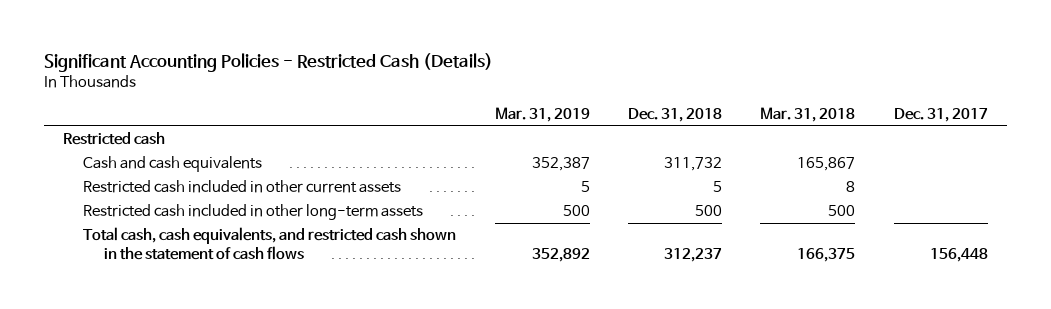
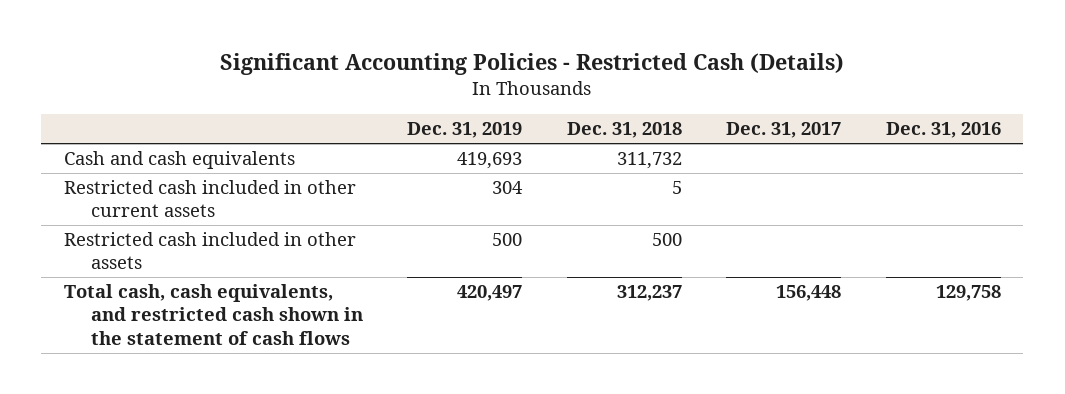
[494,107,590,123] Mar. 31, 2019 -> none
[760,107,856,123] Mar. 31, 2018 -> none
none -> [407,122,523,139] Dec. 31, 2019
none -> [885,122,1001,139] Dec. 31, 2016
[62,132,165,146] Restricted cash -> none
[83,204,424,221] Restricted cash included in other long-term assets -> [63,232,356,270] Restricted cash included in other assets

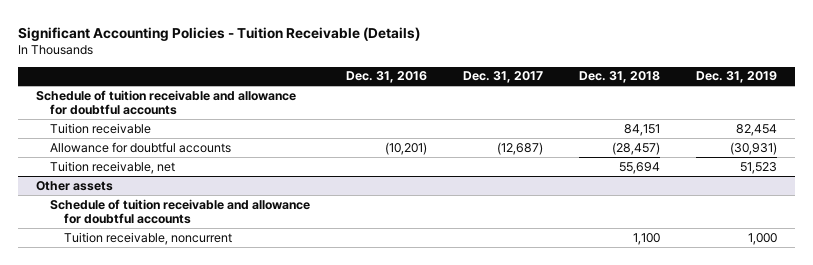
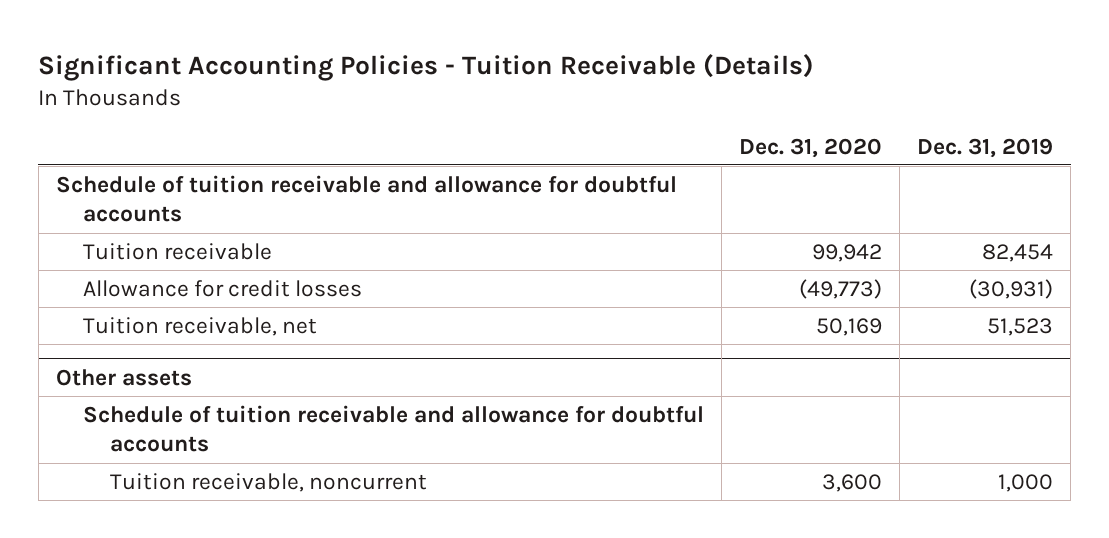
[346,71,428,84] Dec. 31, 2016 -> none
[463,71,544,84] Dec. 31, 2017 -> none
[578,71,660,84] Dec. 31, 2018 -> none
none -> [738,137,882,158] Dec. 31, 2020
[50,141,232,153] Allowance for doubtful accounts -> [82,279,362,297] Allowance for credit losses

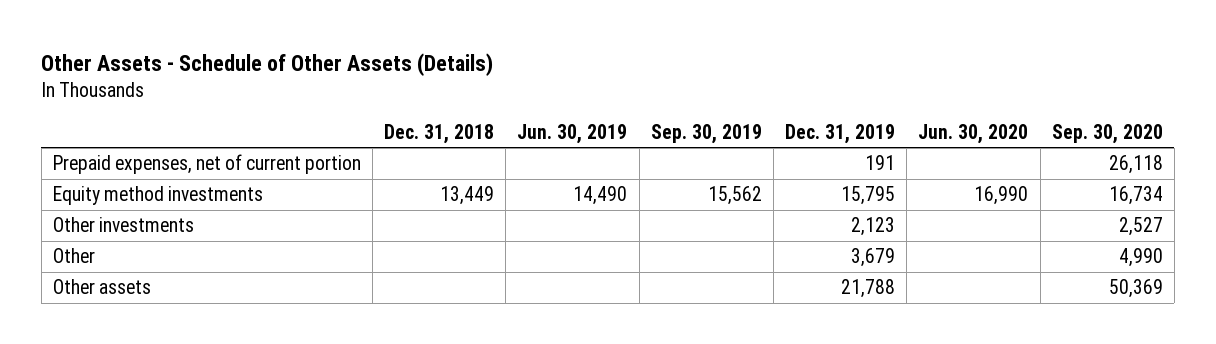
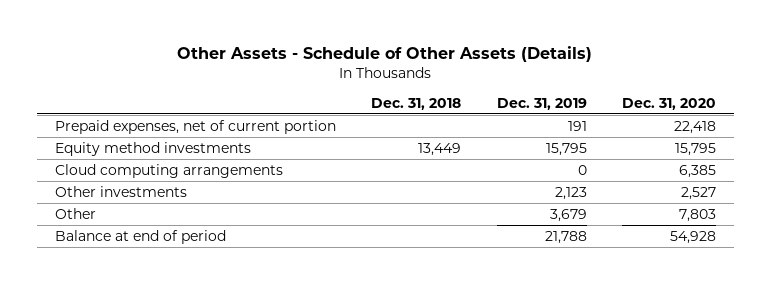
[517,123,628,144] Jun. 30, 2019 -> none
[650,123,762,144] Sep. 30, 2019 -> none
[918,123,1029,144] Jun. 30, 2020 -> none
[1051,123,1163,144] Sep. 30, 2020 -> none
none -> [621,97,716,110] Dec. 31, 2020
none -> [54,163,283,178] Cloud computing arrangements
[52,279,151,295] Other assets -> [54,229,226,244] Balance at end of period

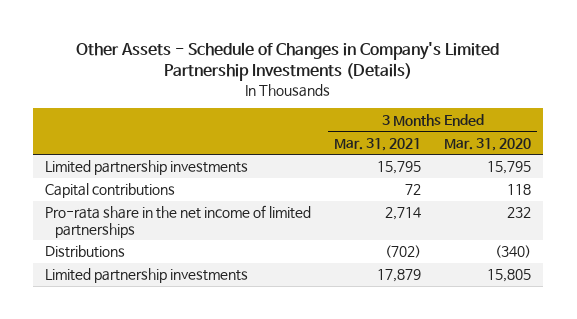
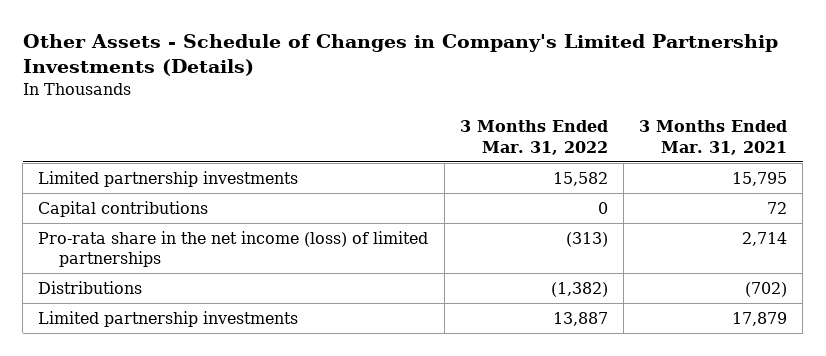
[444,137,532,151] Mar. 31, 2020 -> none
none -> [459,120,608,155] 3 Months Ended Mar. 31, 2022
[45,205,312,238] Pro-rata share in the net income of limited partnerships -> [38,230,429,268] Pro-rata share in the net income (loss) of limited partnerships

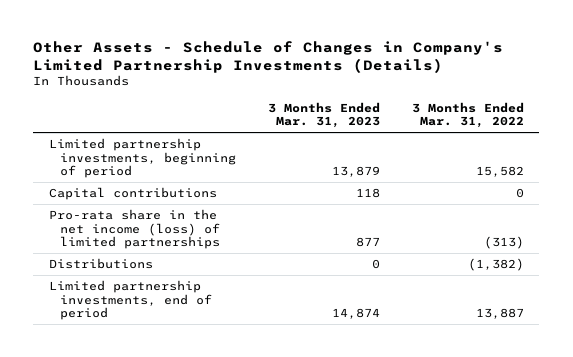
[639,120,788,155] 3 Months Ended Mar. 31, 2021 -> none
none -> [267,101,380,129] 3 Months Ended Mar. 31, 2023
[38,170,299,187] Limited partnership investments -> [49,138,237,179] Limited partnership investments, beginning of period
[38,310,299,327] Limited partnership investments -> [49,280,213,321] Limited partnership investments, end of period

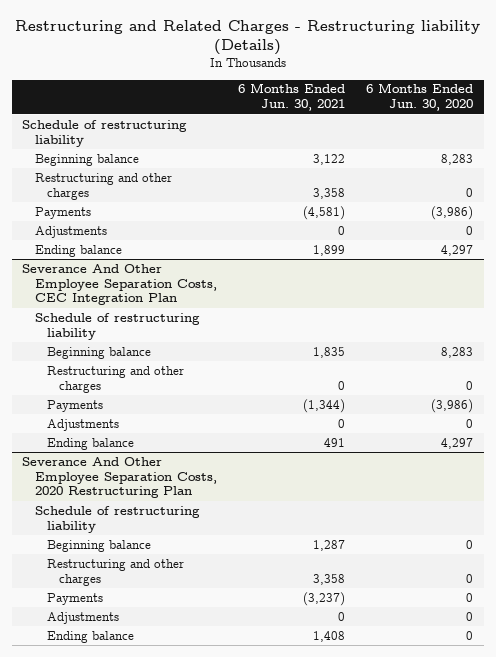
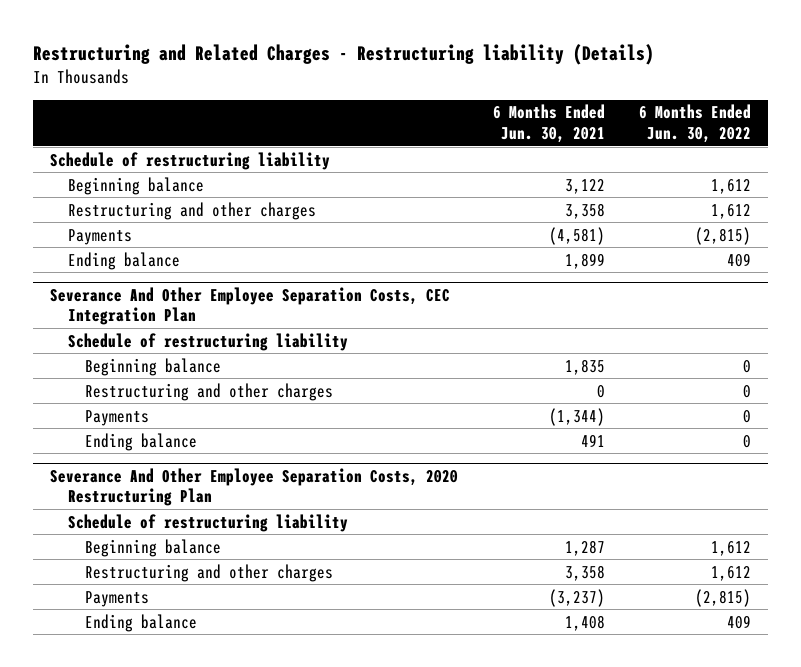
[366,83,474,112] 6 Months Ended Jun. 30, 2020 -> none
none -> [638,104,751,143] 6 Months Ended Jun. 30, 2022
[34,225,107,238] Adjustments -> none
[46,418,119,431] Adjustments -> none
[46,611,119,624] Adjustments -> none

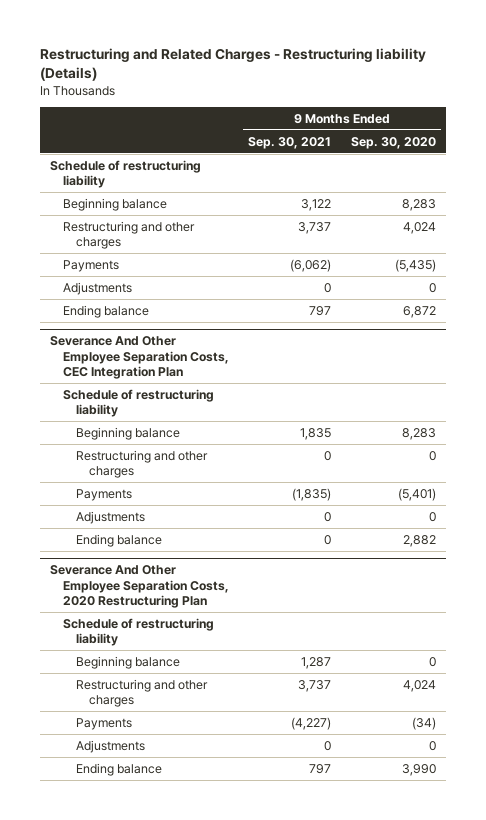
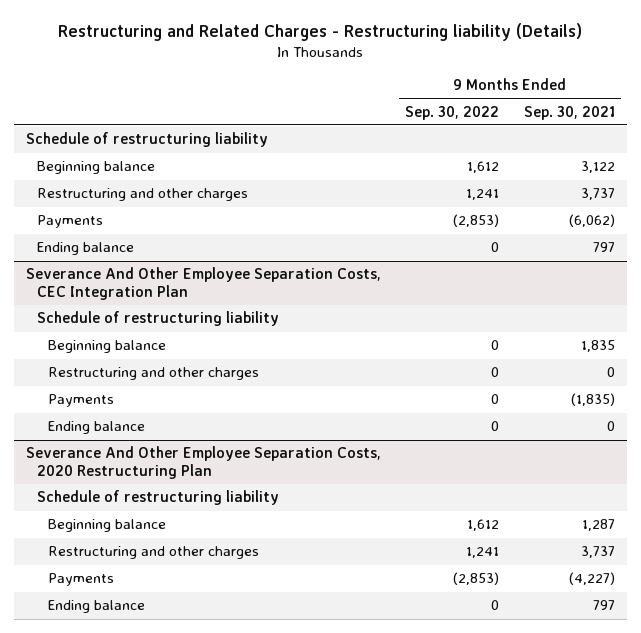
[350,136,436,149] Sep. 30, 2020 -> none
none -> [405,105,500,120] Sep. 30, 2022
[62,281,132,295] Adjustments -> none
[75,510,145,524] Adjustments -> none
[75,739,145,753] Adjustments -> none

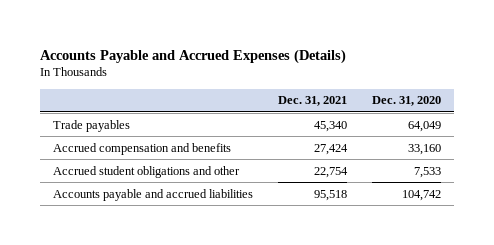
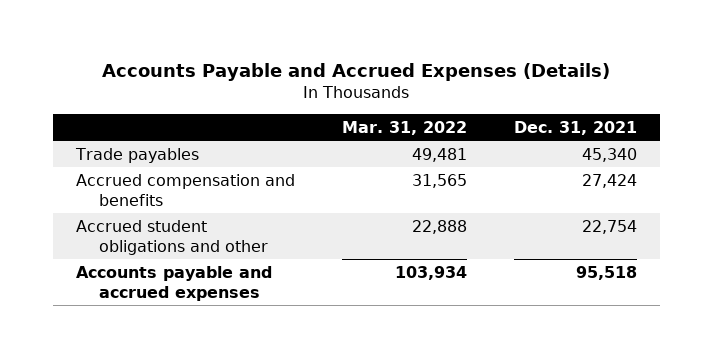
[372,96,442,107] Dec. 31, 2020 -> none
none -> [341,120,467,135] Mar. 31, 2022
[52,188,253,201] Accounts payable and accrued liabilities -> [75,265,272,301] Accounts payable and accrued expenses

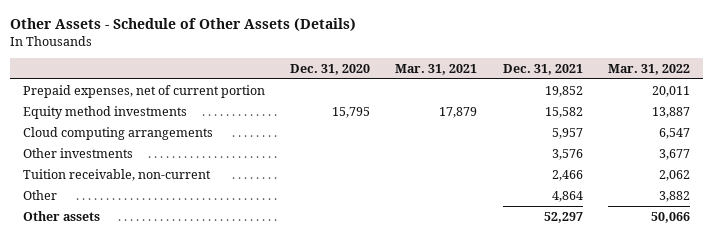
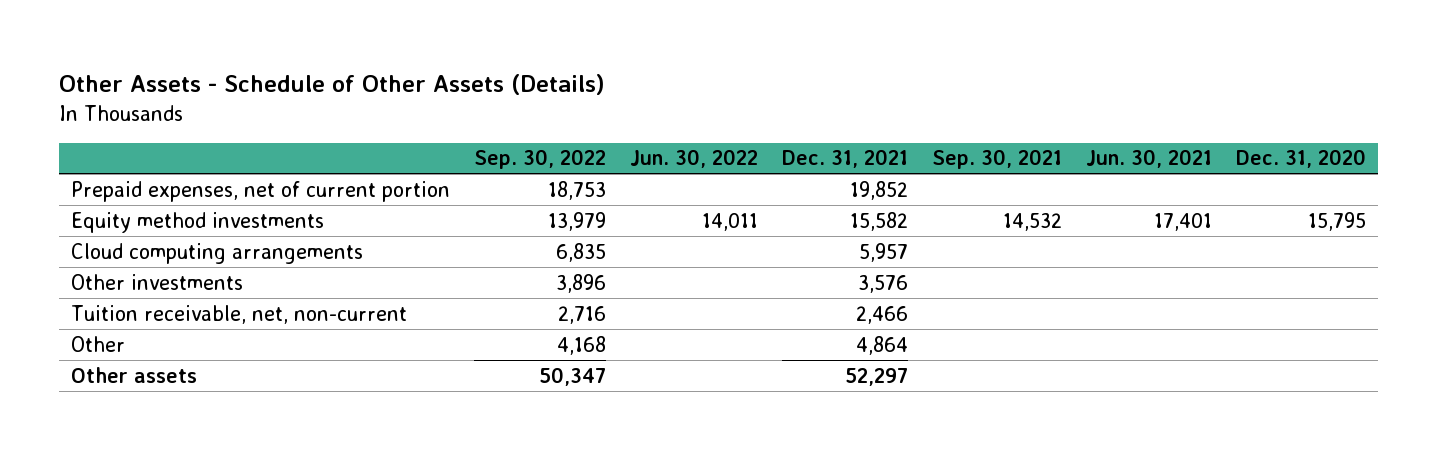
[395,63,478,75] Mar. 31, 2021 -> none
[608,63,691,75] Mar. 31, 2022 -> none
none -> [474,149,607,170] Sep. 30, 2022
none -> [630,149,759,169] Jun. 30, 2022
none -> [931,149,1062,170] Sep. 30, 2021
none -> [1085,149,1212,169] Jun. 30, 2021
[22,168,211,181] Tuition receivable, non-current -> [71,304,408,324] Tuition receivable, net, non-current

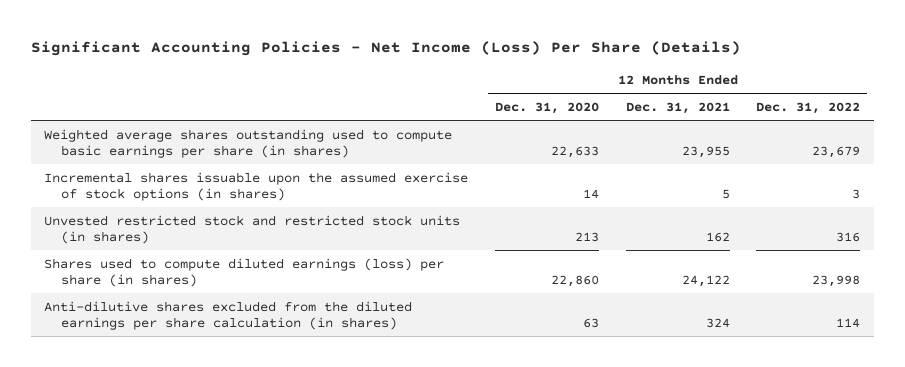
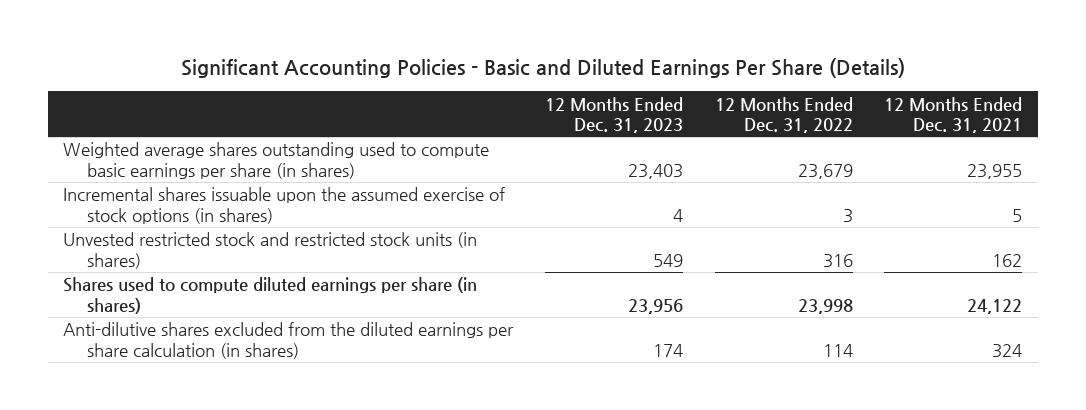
[30,41,741,57] Significant Accounting Policies - Net Income (Loss) Per Share (Details) -> [180,58,905,79] Significant Accounting Policies - Basic and Diluted Earnings Per Share (Details)
[495,101,600,114] Dec. 31, 2020 -> none
none -> [545,96,684,133] 12 Months Ended Dec. 31, 2023
[44,257,445,287] Shares used to compute diluted earnings (loss) per share (in shares) -> [63,277,478,314] Shares used to compute diluted earnings per share (in shares)

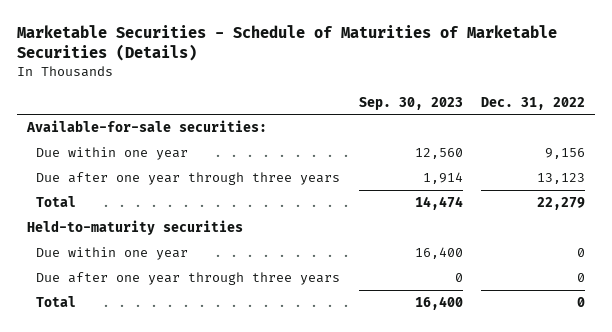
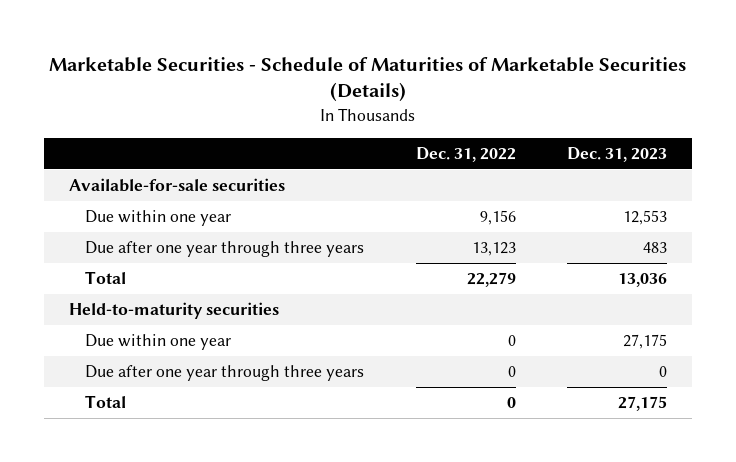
[358,96,463,110] Sep. 30, 2023 -> none
none -> [566,146,667,162] Dec. 31, 2023
[25,120,267,133] Available-for-sale securities: -> [69,178,286,193] Available-for-sale securities

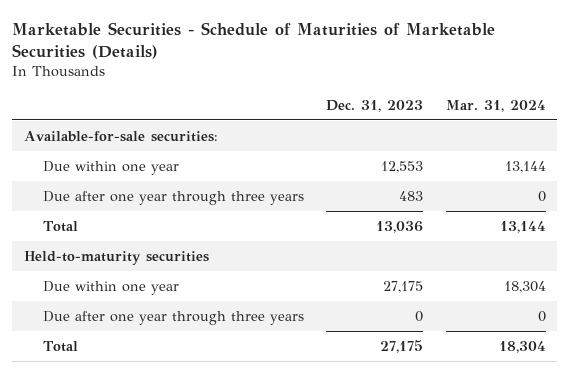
[415,146,516,162] Dec. 31, 2022 -> none
none -> [445,100,546,113] Mar. 31, 2024
[69,178,286,193] Available-for-sale securities -> [23,130,218,142] Available-for-sale securities:

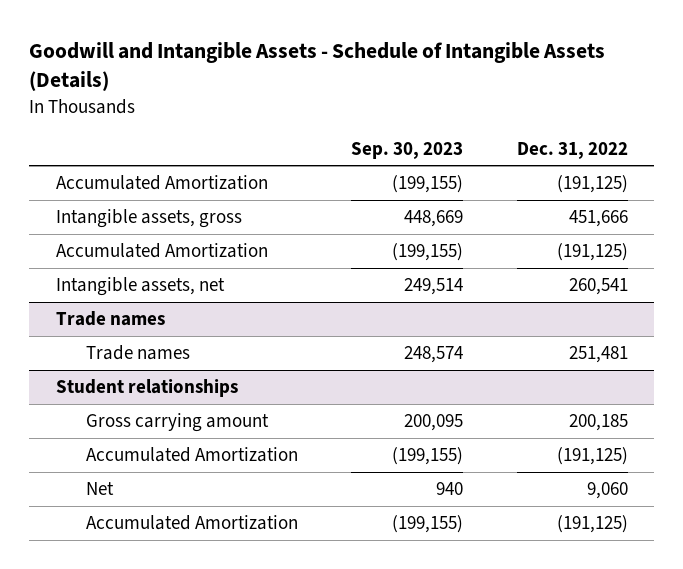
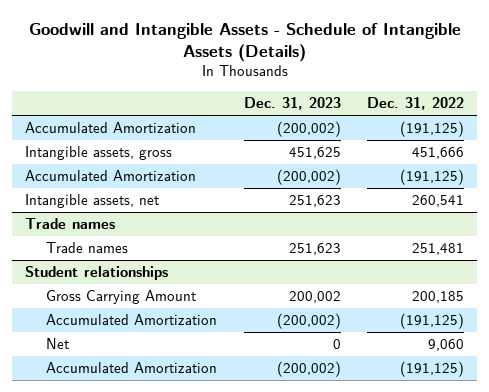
[351,141,464,159] Sep. 30, 2023 -> none
none -> [243,97,341,111] Dec. 31, 2023
[85,412,269,432] Gross carrying amount -> [46,290,197,305] Gross Carrying Amount

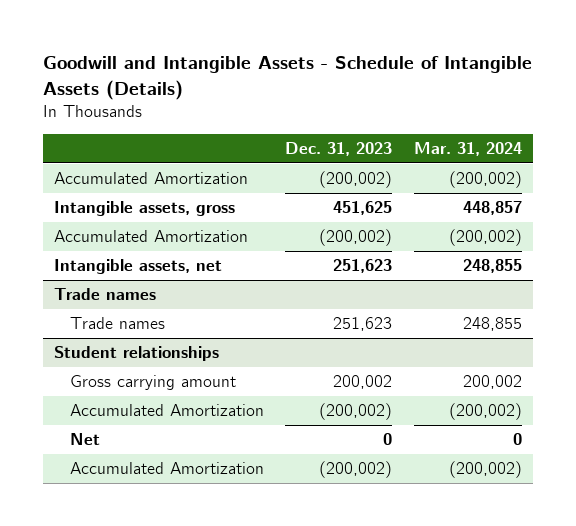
[366,97,464,111] Dec. 31, 2022 -> none
none -> [413,142,522,157] Mar. 31, 2024
[46,290,197,305] Gross Carrying Amount -> [69,375,236,391] Gross carrying amount

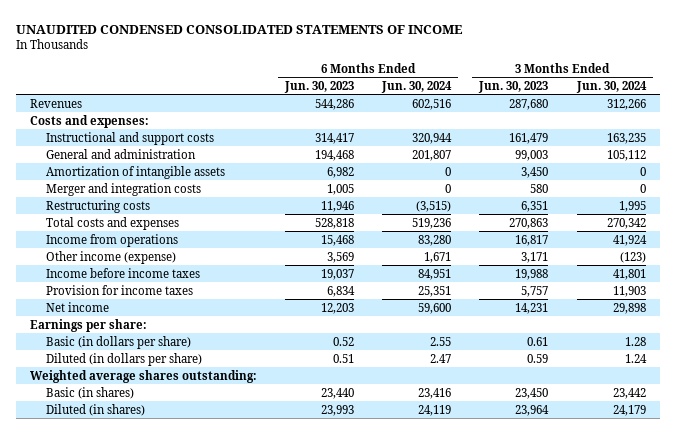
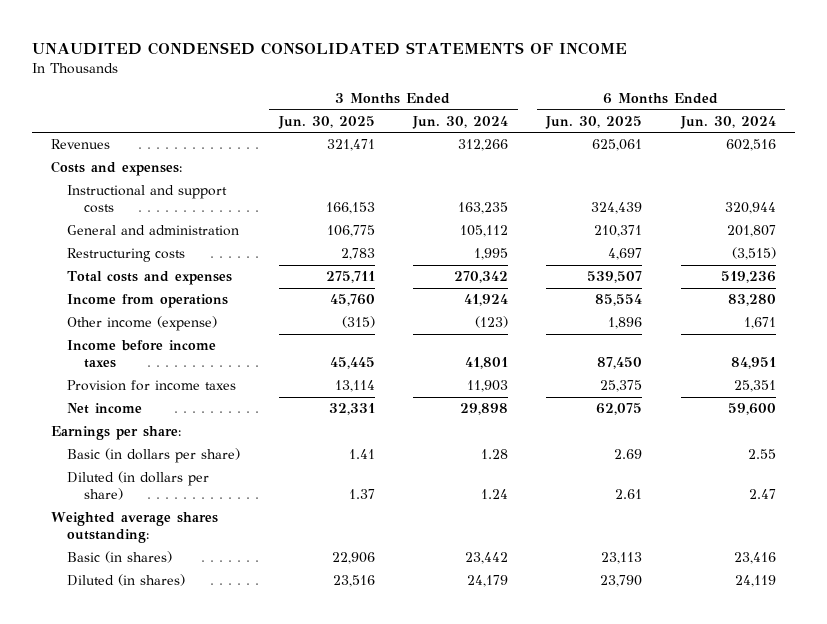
[284,81,355,94] Jun. 30, 2023 -> none
[478,81,549,94] Jun. 30, 2023 -> none
none -> [277,115,375,129] Jun. 30, 2025
none -> [545,115,643,129] Jun. 30, 2025
[46,165,226,179] Amortization of intangible assets -> none
[46,182,202,196] Merger and integration costs -> none

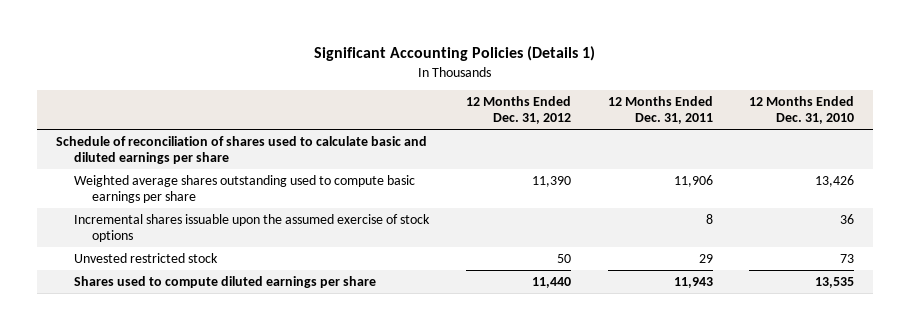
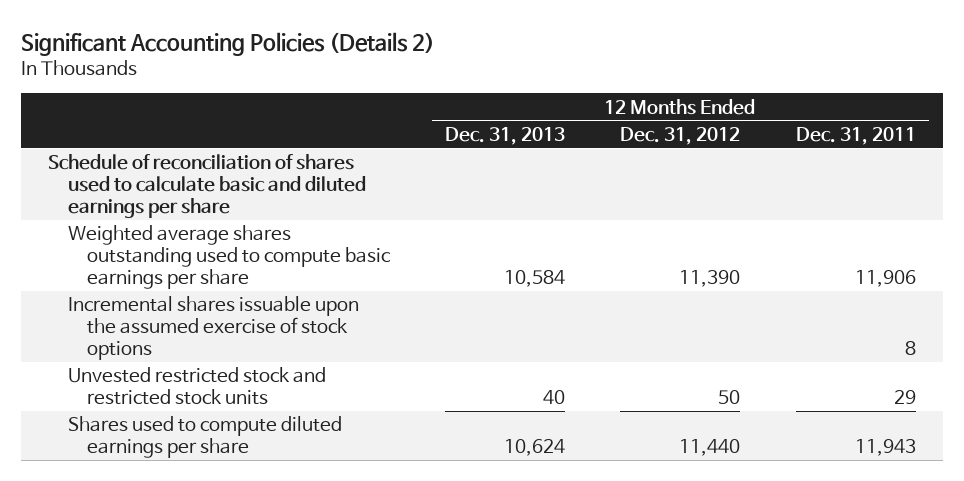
[314,46,596,62] Significant Accounting Policies (Details 1) -> [20,31,435,56] Significant Accounting Policies (Details 2)
[749,96,855,125] 12 Months Ended Dec. 31, 2010 -> none
none -> [445,126,566,145] Dec. 31, 2013
[73,252,218,263] Unvested restricted stock -> [67,367,326,406] Unvested restricted stock and restricted stock units

